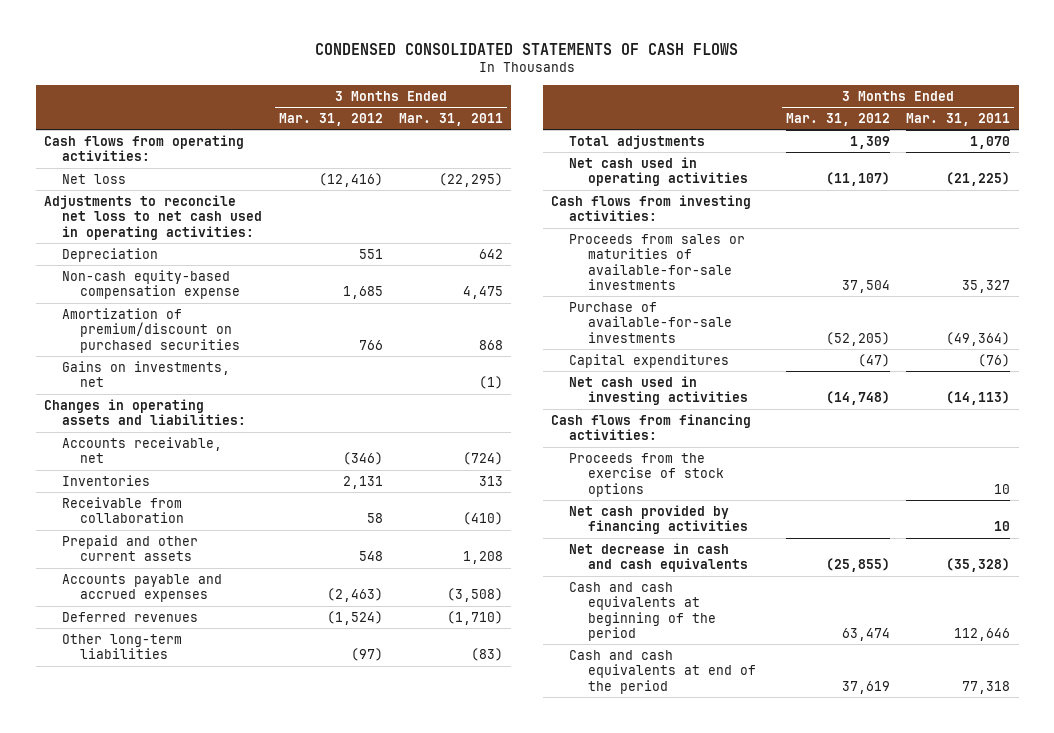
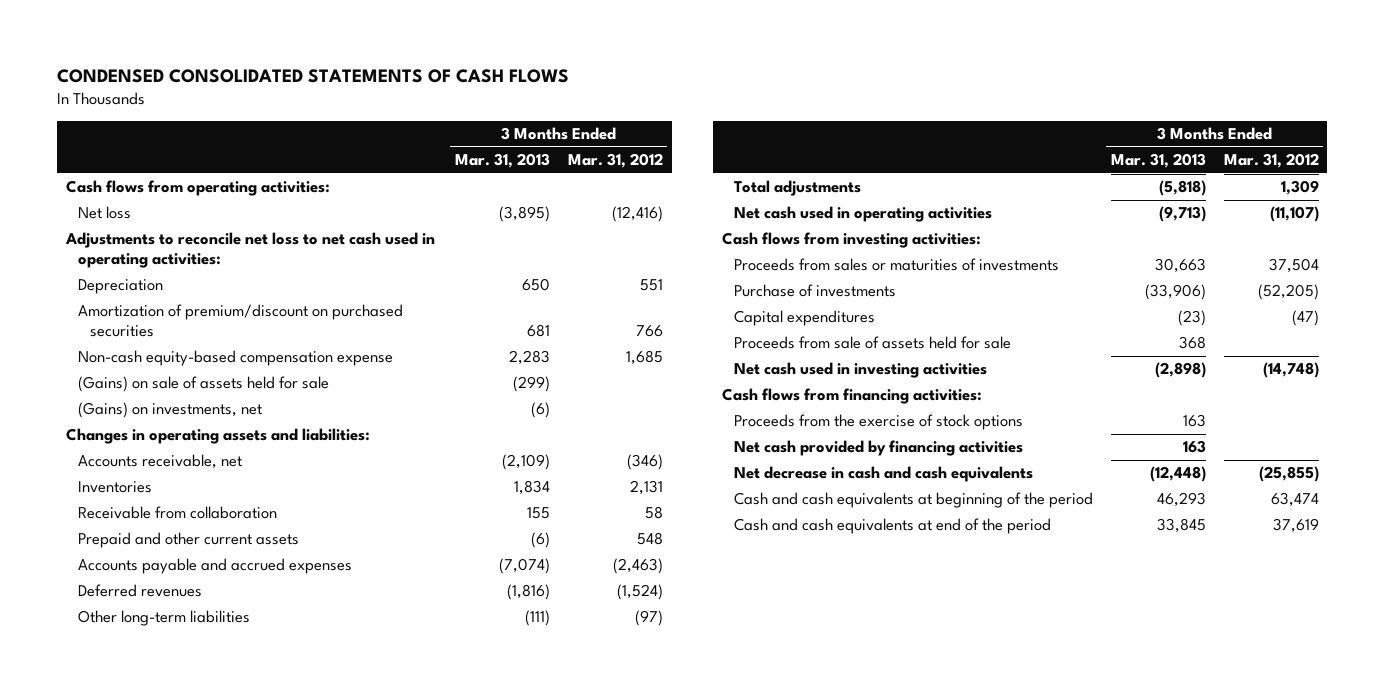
[399,112,504,126] Mar. 31, 2011 -> none
none -> [454,153,550,169] Mar. 31, 2013
[62,269,241,300] Non-cash equity-based compensation expense -> [77,350,393,367] Non-cash equity-based compensation expense
none -> [77,376,329,393] (Gains) on sale of assets held for sale
[62,360,231,388] Gains on investments, net -> [77,402,262,419] (Gains) on investments, net
[569,233,746,290] Proceeds from sales or maturities of available-for-sale investments -> [733,258,1059,272] Proceeds from sales or maturities of investments
[569,301,732,343] Purchase of available-for-sale investments -> [733,284,896,298] Purchase of investments
none -> [733,336,1011,350] Proceeds from sale of assets held for sale

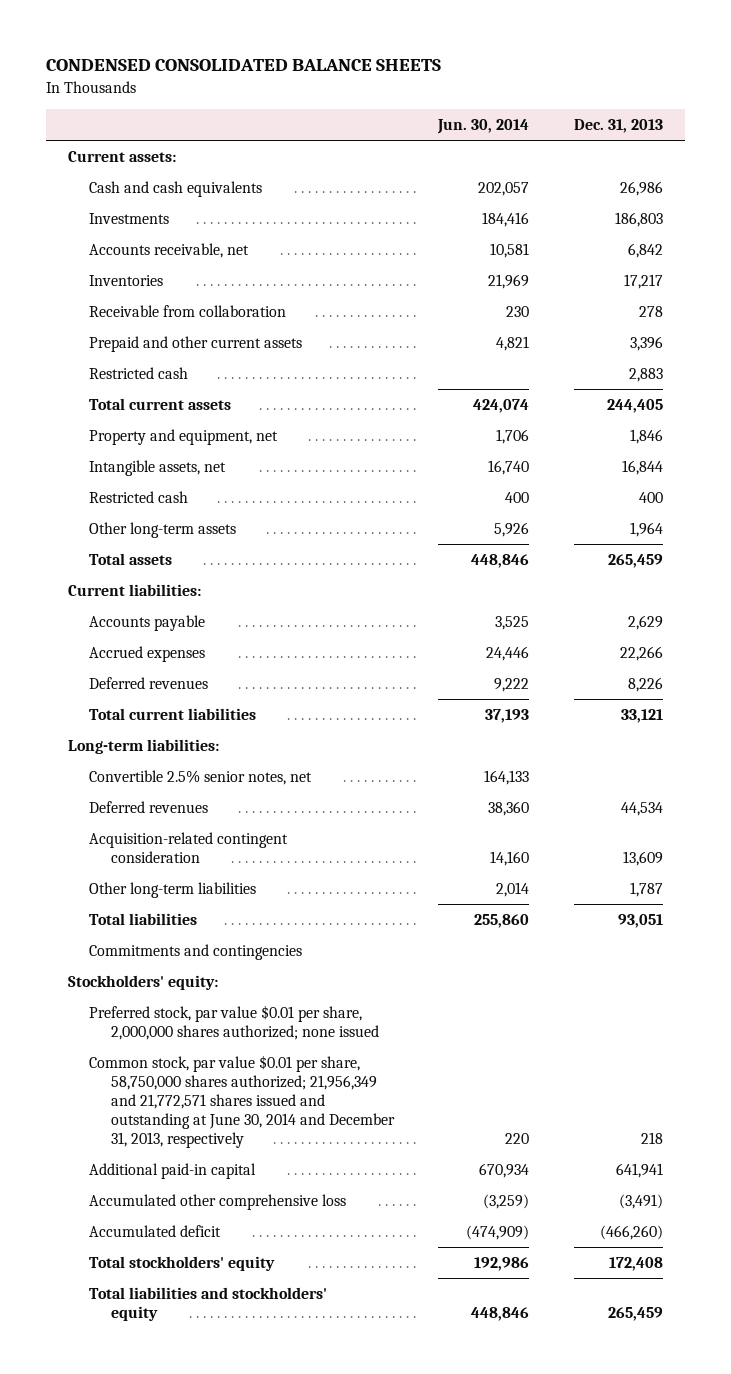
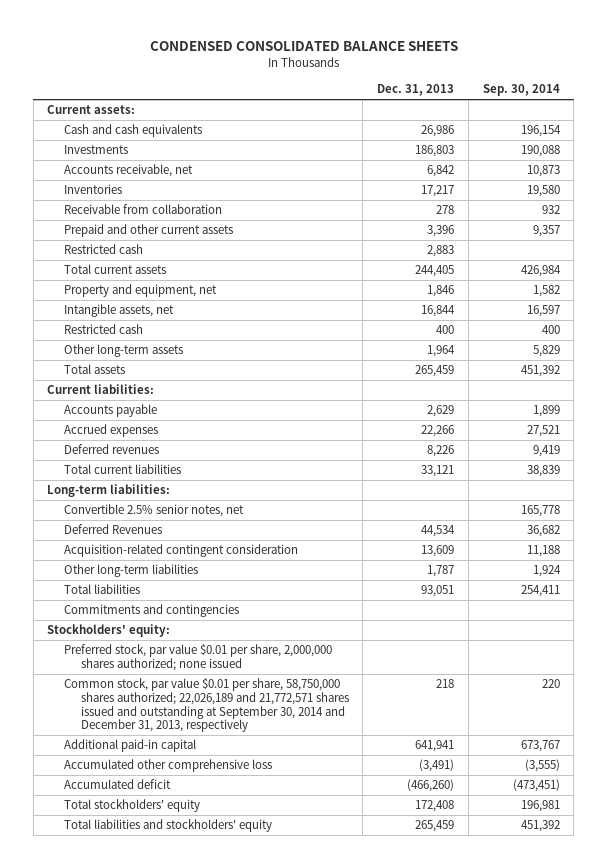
[437,119,530,135] Jun. 30, 2014 -> none
none -> [482,84,560,97] Sep. 30, 2014
[89,801,209,814] Deferred revenues -> [64,524,163,535] Deferred Revenues
[89,1055,395,1148] Common stock, par value $0.01 per share, 58,750,000 shares authorized; 21,956,349 and 21,772,571 shares issued and outstanding at June 30, 2014 and December 31, 2013, respectively -> [64,678,349,733] Common stock, par value $0.01 per share, 58,750,000 shares authorized; 22,026,189 and 21,772,571 shares issued and outstanding at September 30, 2014 and December 31, 2013, respectively

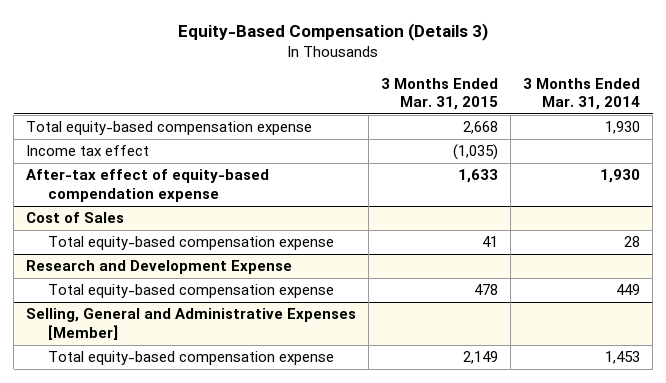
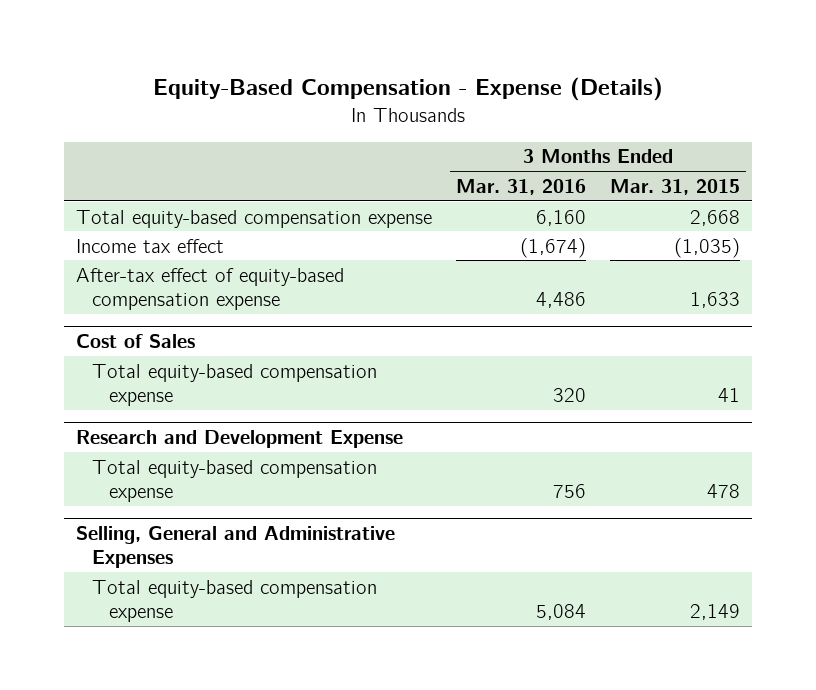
[178,22,489,41] Equity-Based Compensation (Details 3) -> [153,77,664,102] Equity-Based Compensation - Expense (Details)
[523,77,641,111] 3 Months Ended Mar. 31, 2014 -> none
none -> [456,178,587,195] Mar. 31, 2016
[26,169,270,202] After-tax effect of equity-based compendation expense -> [76,267,345,310] After-tax effect of equity-based compensation expense
[26,308,357,340] Selling, General and Administrative Expenses [Member] -> [76,525,396,568] Selling, General and Administrative Expenses

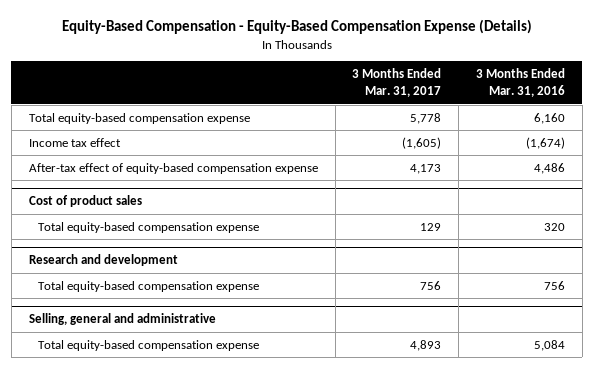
[153,77,664,102] Equity-Based Compensation - Expense (Details) -> [61,19,532,35] Equity-Based Compensation - Equity-Based Compensation Expense (Details)
[609,178,740,195] Mar. 31, 2015 -> none
none -> [352,68,442,97] 3 Months Ended Mar. 31, 2017
[76,333,196,348] Cost of Sales -> [28,195,142,208] Cost of product sales
[76,429,404,448] Research and Development Expense -> [28,254,178,267] Research and development
[76,525,396,568] Selling, General and Administrative Expenses -> [28,313,216,326] Selling, general and administrative

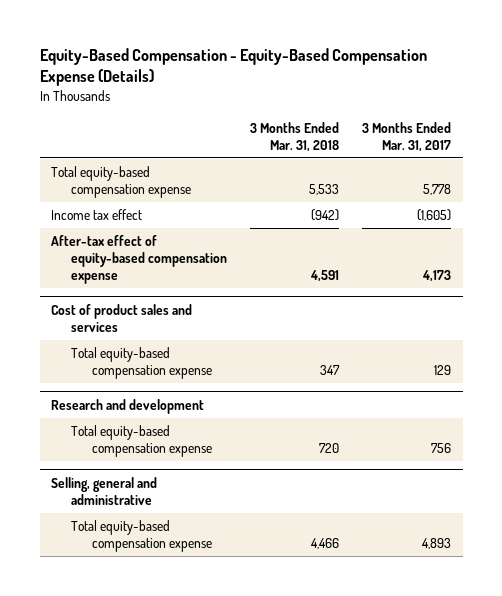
[475,68,565,97] 3 Months Ended Mar. 31, 2016 -> none
none -> [250,121,340,152] 3 Months Ended Mar. 31, 2018
[28,195,142,208] Cost of product sales -> [51,303,193,332] Cost of product sales and services

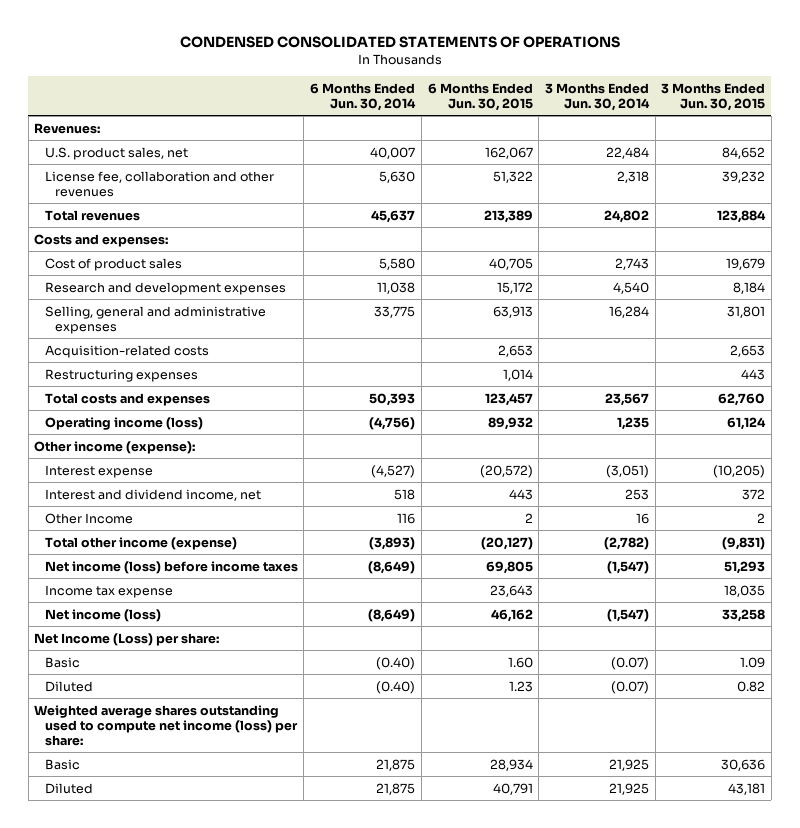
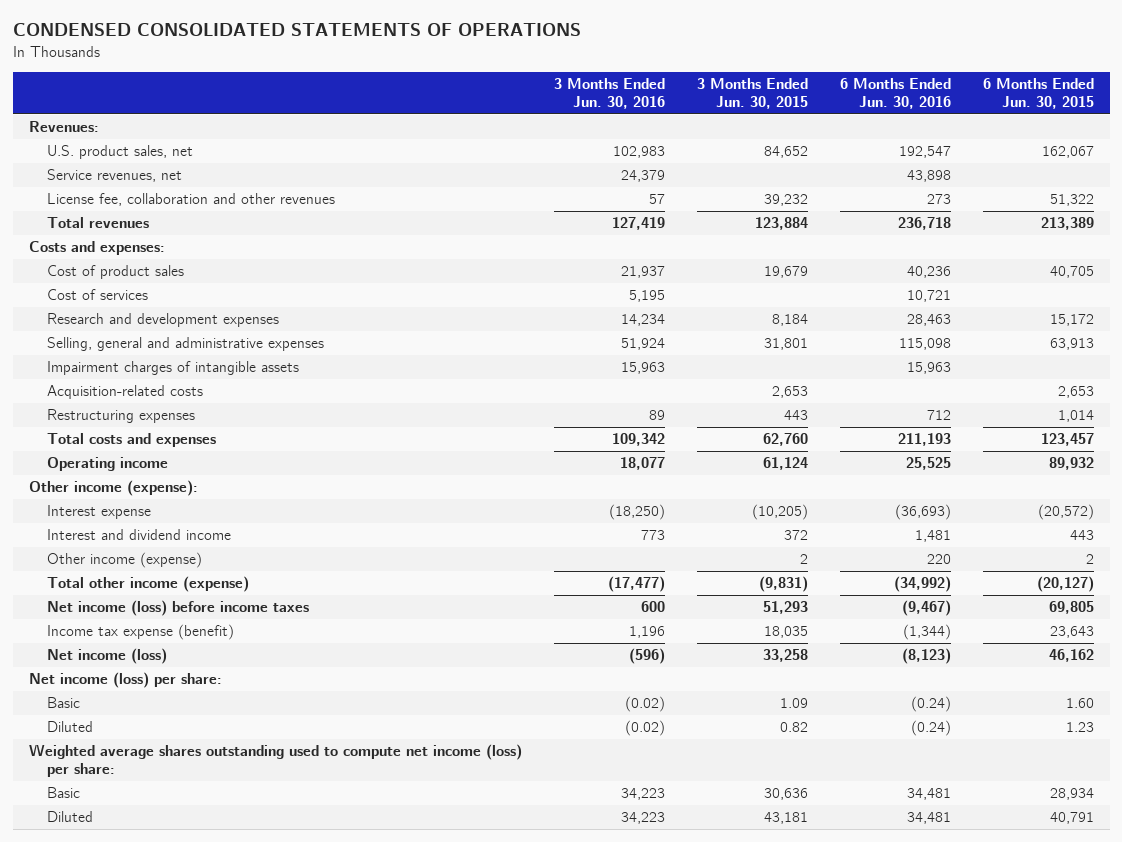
[310,82,417,111] 6 Months Ended Jun. 30, 2014 -> none
[544,82,650,111] 3 Months Ended Jun. 30, 2014 -> none
none -> [553,78,665,110] 3 Months Ended Jun. 30, 2016
none -> [839,78,951,110] 6 Months Ended Jun. 30, 2016
none -> [47,169,183,183] Service revenues, net
none -> [47,289,149,301] Cost of services
none -> [47,361,300,376] Impairment charges of intangible assets
[44,416,203,430] Operating income (loss) -> [47,457,169,472] Operating income
[44,488,261,501] Interest and dividend income, net -> [47,529,232,541] Interest and dividend income
[44,512,133,524] Other Income -> [47,552,203,569] Other income (expense)
[44,584,173,598] Income tax expense -> [47,624,235,641] Income tax expense (benefit)
[34,632,220,646] Net Income (Loss) per share: -> [28,672,222,689] Net income (loss) per share:

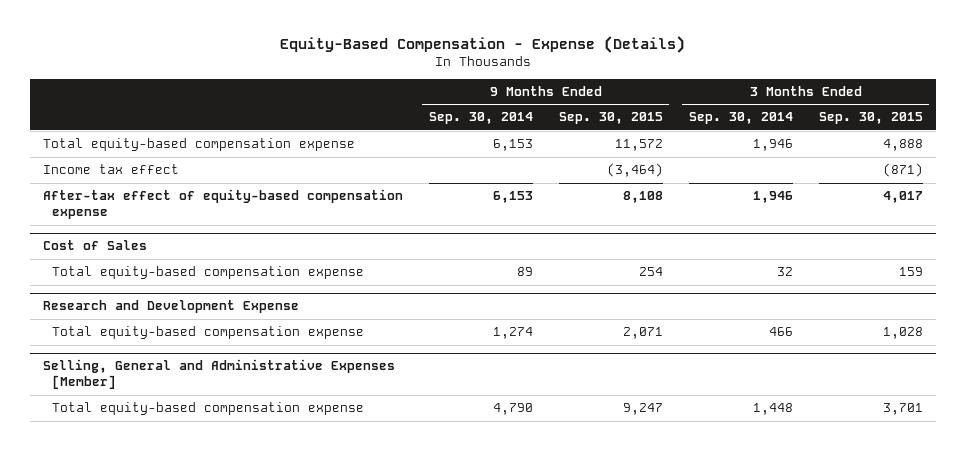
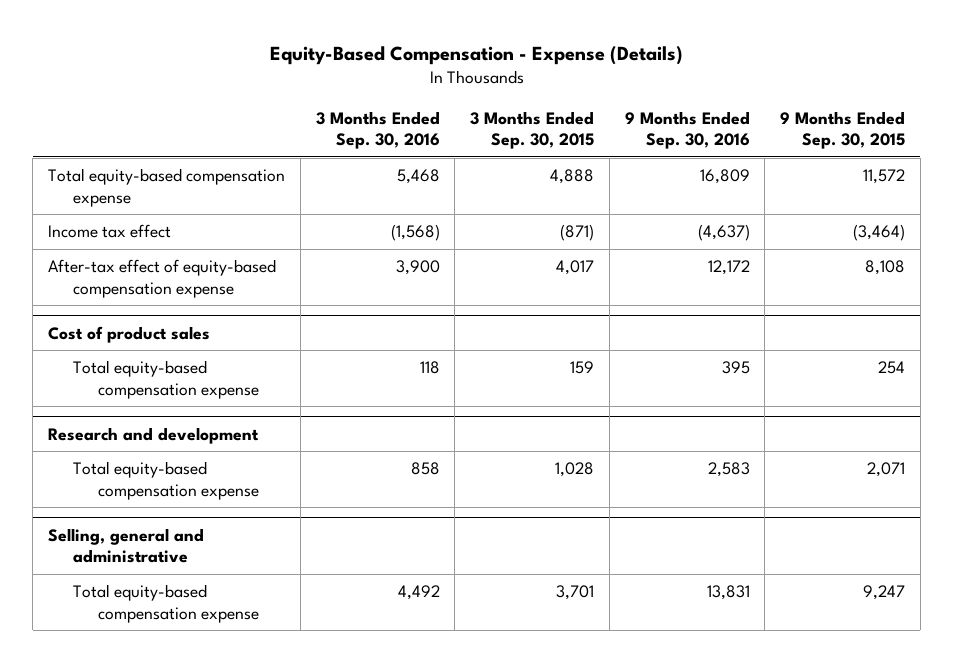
[428,112,533,125] Sep. 30, 2014 -> none
[688,112,793,125] Sep. 30, 2014 -> none
none -> [315,110,440,150] 3 Months Ended Sep. 30, 2016
none -> [624,110,750,150] 9 Months Ended Sep. 30, 2016
[42,240,147,251] Cost of Sales -> [48,325,211,343] Cost of product sales
[42,300,299,314] Research and Development Expense -> [48,426,260,444] Research and development
[42,359,395,390] Selling, General and Administrative Expenses [Member] -> [48,527,205,564] Selling, general and administrative

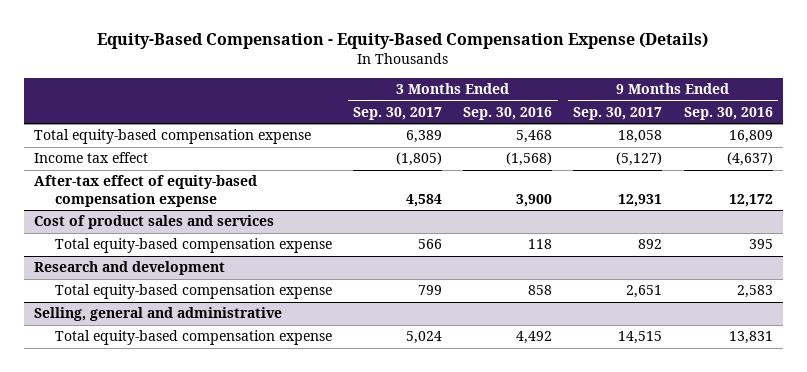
[269,45,683,65] Equity-Based Compensation - Expense (Details) -> [97,32,709,50] Equity-Based Compensation - Equity-Based Compensation Expense (Details)
[470,110,595,150] 3 Months Ended Sep. 30, 2015 -> none
[780,110,906,150] 9 Months Ended Sep. 30, 2015 -> none
none -> [353,107,443,121] Sep. 30, 2017
none -> [573,107,663,121] Sep. 30, 2017
[48,325,211,343] Cost of product sales -> [34,215,275,230] Cost of product sales and services

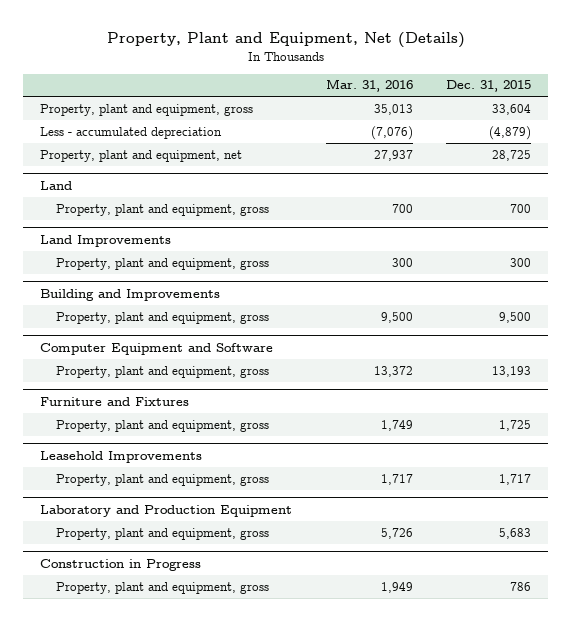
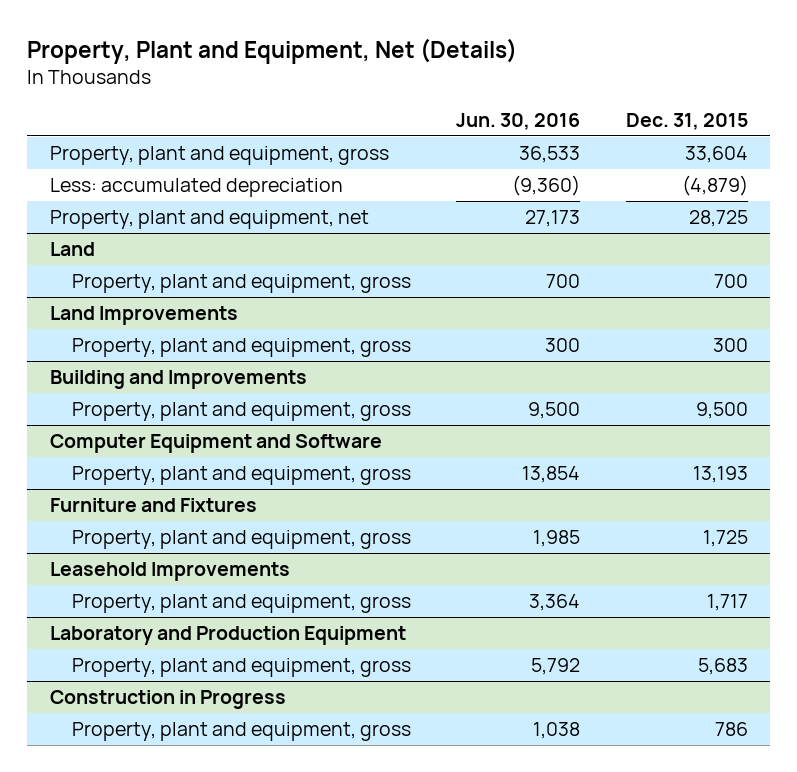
[325,79,413,93] Mar. 31, 2016 -> none
none -> [456,112,581,130] Jun. 30, 2016
[40,126,223,139] Less - accumulated depreciation -> [49,178,343,198] Less: accumulated depreciation

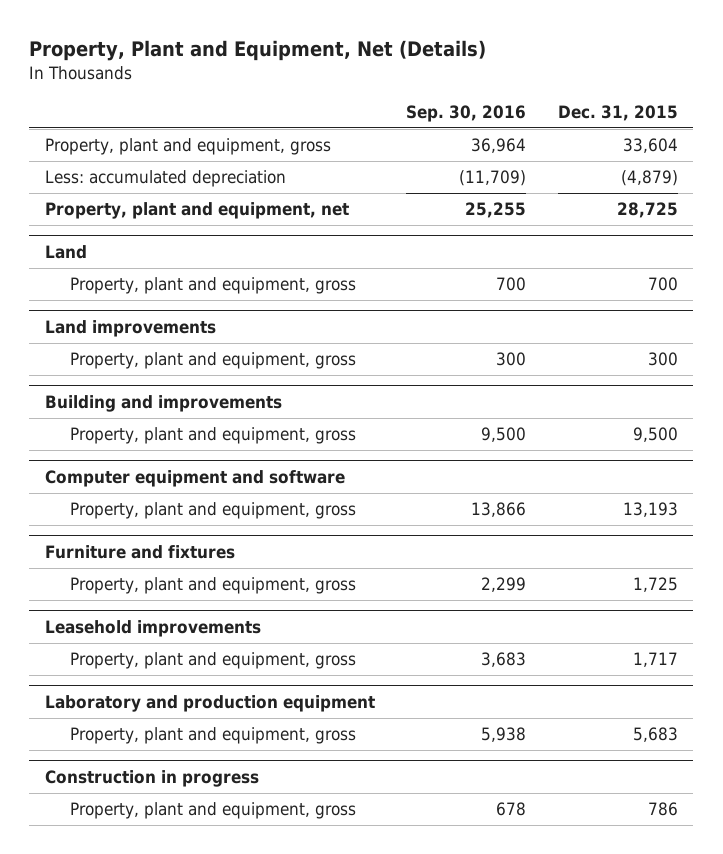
[456,112,581,130] Jun. 30, 2016 -> none
none -> [406,104,527,122] Sep. 30, 2016
[49,306,238,326] Land Improvements -> [45,319,217,337] Land improvements
[49,370,307,390] Building and Improvements -> [45,394,283,412] Building and improvements
[49,434,382,454] Computer Equipment and Software -> [45,469,346,487] Computer equipment and software
[49,498,257,513] Furniture and Fixtures -> [45,544,236,559] Furniture and fixtures
[49,562,290,582] Leasehold Improvements -> [45,619,262,637] Leasehold improvements
[49,626,406,646] Laboratory and Production Equipment -> [45,694,376,712] Laboratory and production equipment
[49,690,286,710] Construction in Progress -> [45,769,260,787] Construction in progress

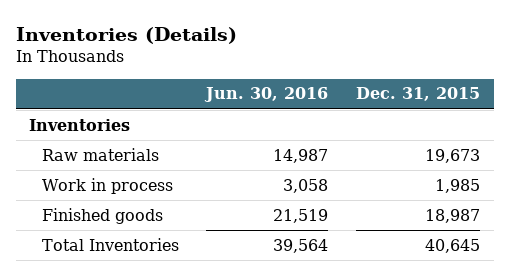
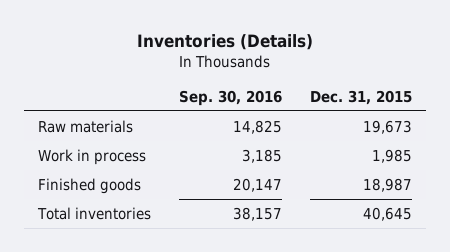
[204,87,329,103] Jun. 30, 2016 -> none
none -> [178,89,282,106] Sep. 30, 2016
[29,118,131,131] Inventories -> none
[41,237,179,251] Total Inventories -> [37,206,152,220] Total inventories

